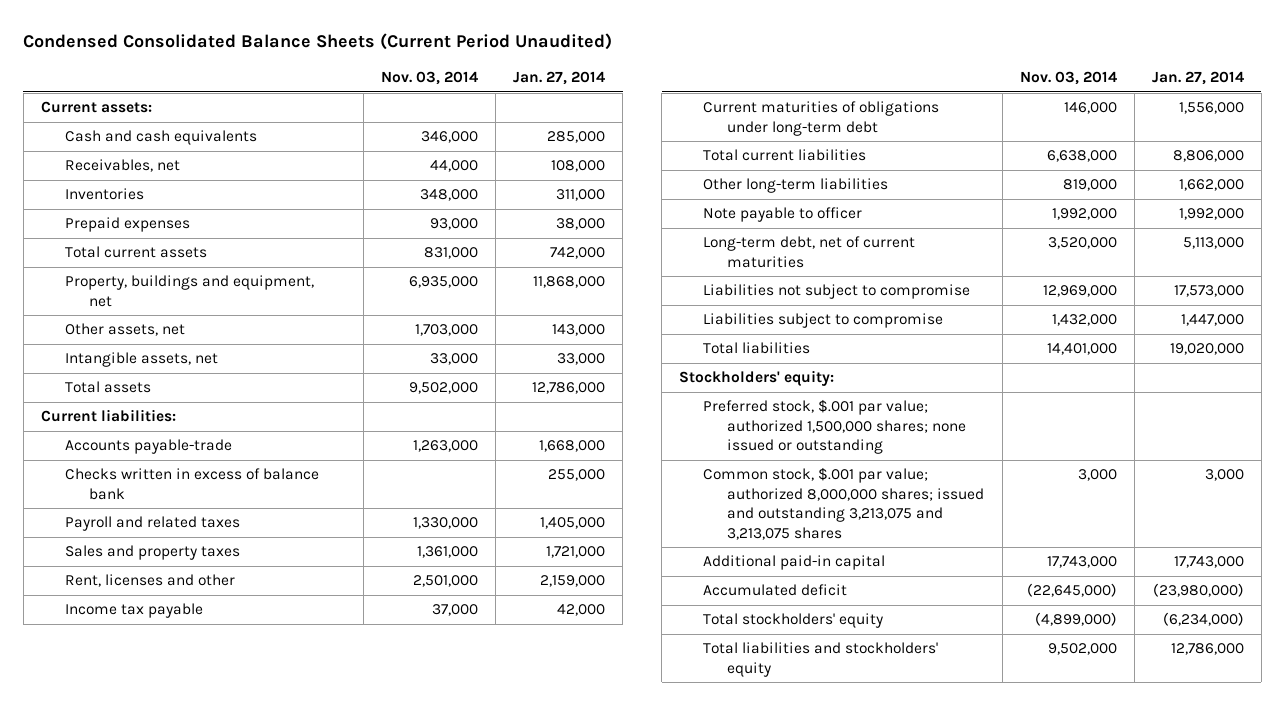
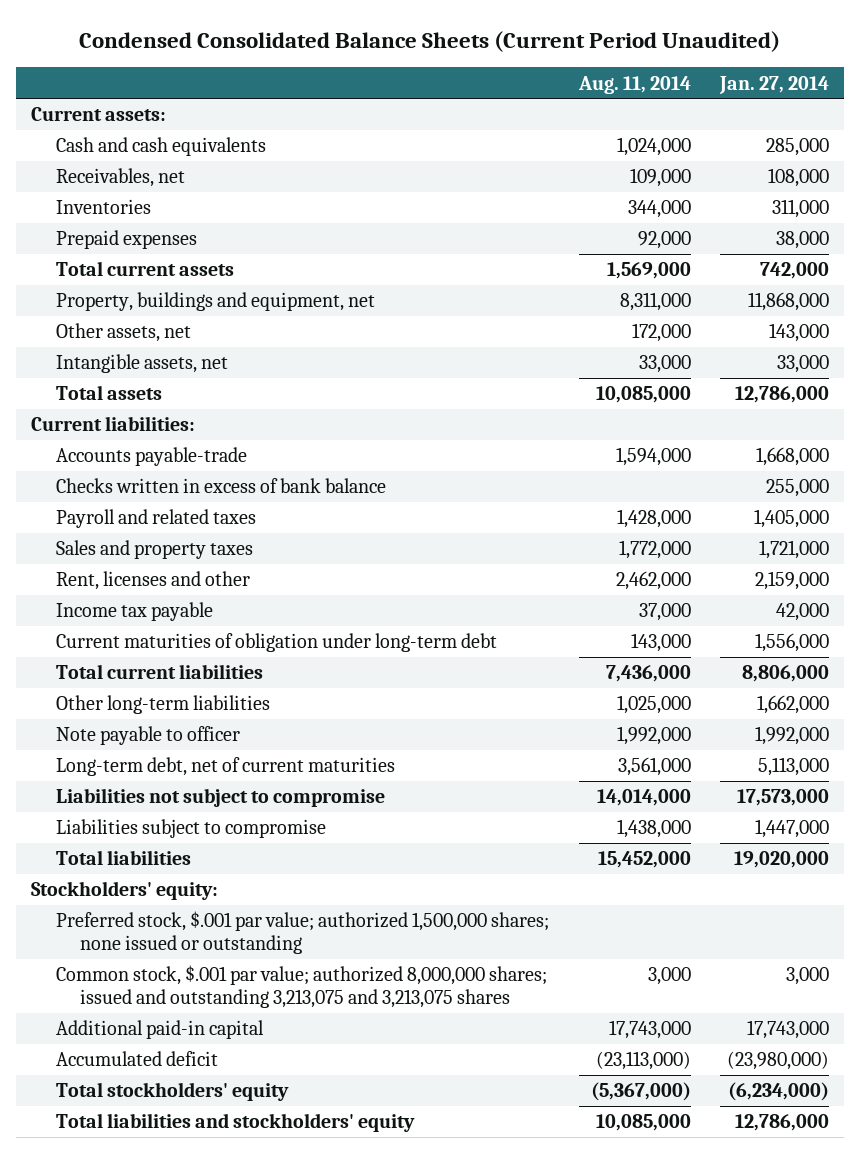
[381,71,479,86] Nov. 03, 2014 -> none
none -> [577,75,691,94] Aug. 11, 2014
[64,468,319,500] Checks written in excess of balance bank -> [55,478,386,494] Checks written in excess of bank balance
[703,101,940,136] Current maturities of obligations under long-term debt -> [55,633,497,653] Current maturities of obligation under long-term debt

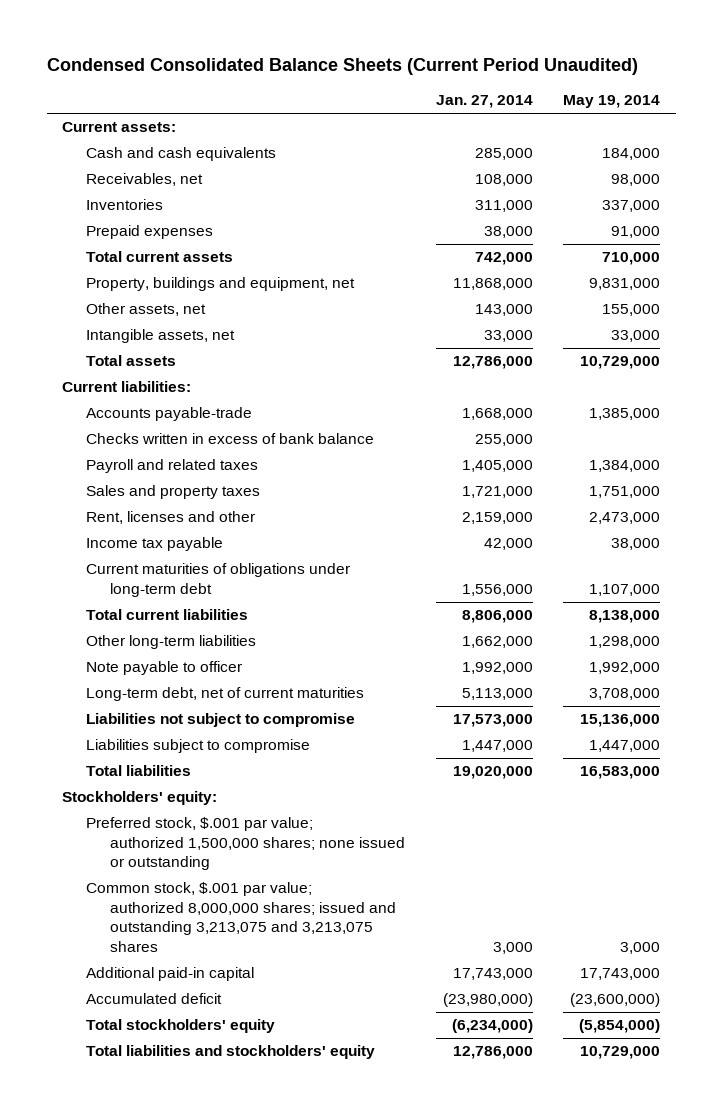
[577,75,691,94] Aug. 11, 2014 -> none
none -> [563,95,661,109] May 19, 2014
[55,633,497,653] Current maturities of obligation under long-term debt -> [86,563,351,597] Current maturities of obligations under long-term debt

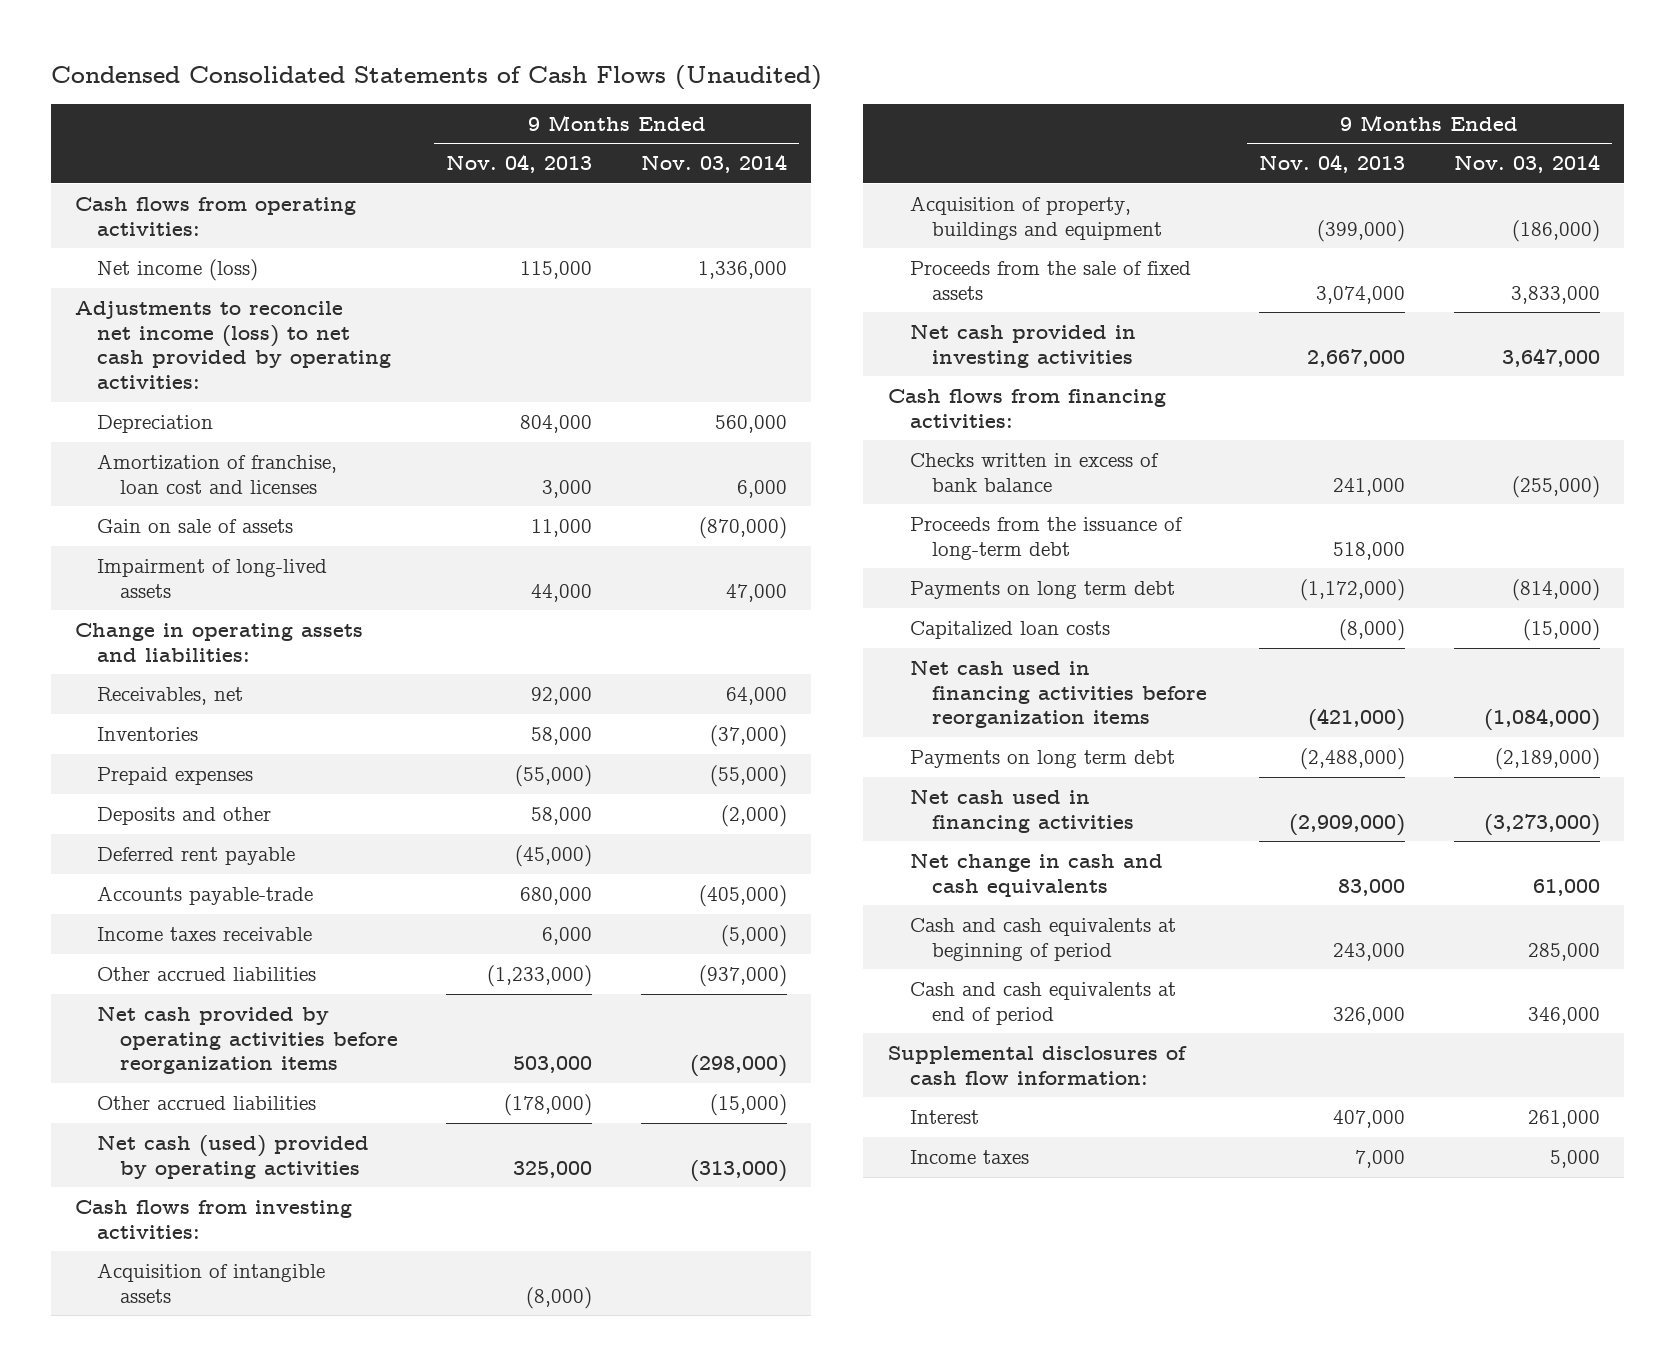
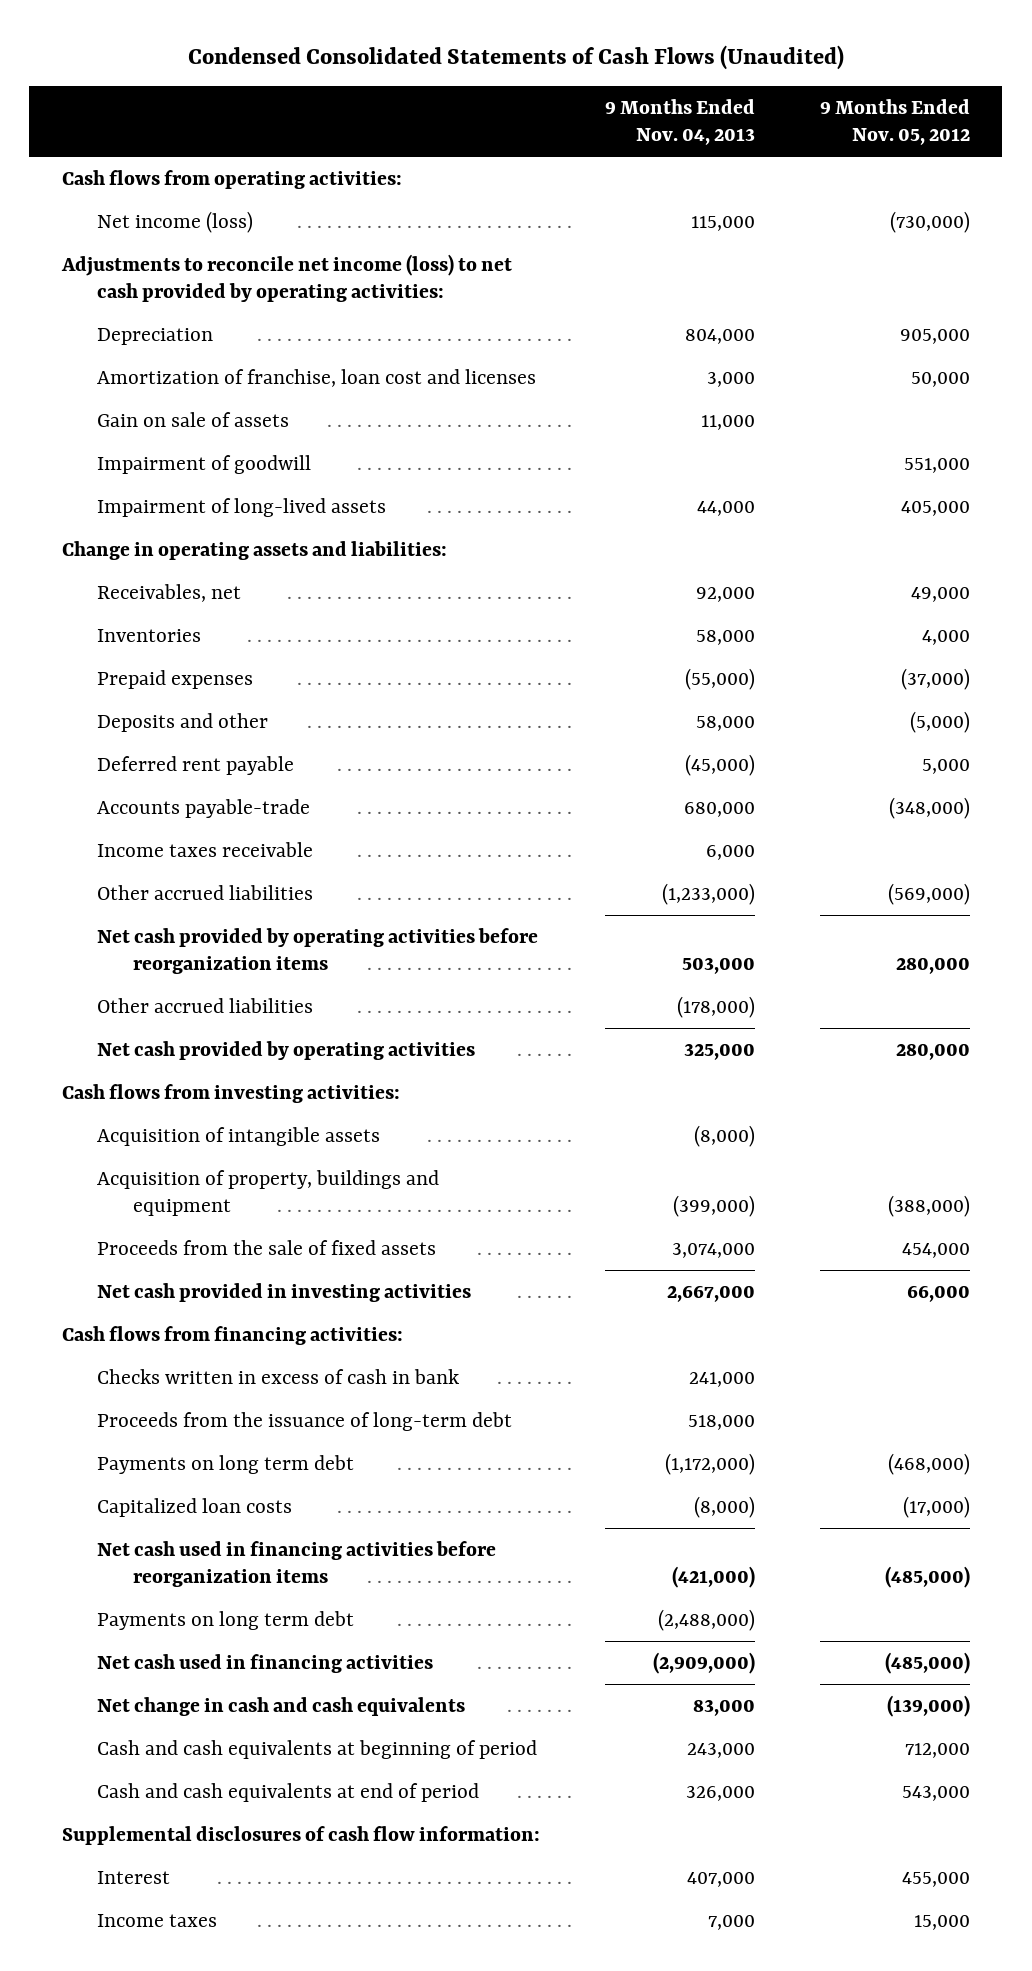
[641,154,788,174] Nov. 03, 2014 -> none
none -> [819,99,970,146] 9 Months Ended Nov. 05, 2012
none -> [97,454,312,474] Impairment of goodwill
[97,1135,370,1179] Net cash (used) provided by operating activities -> [97,1040,476,1060] Net cash provided by operating activities
[909,453,1159,492] Checks written in excess of bank balance -> [97,1368,460,1384] Checks written in excess of cash in bank

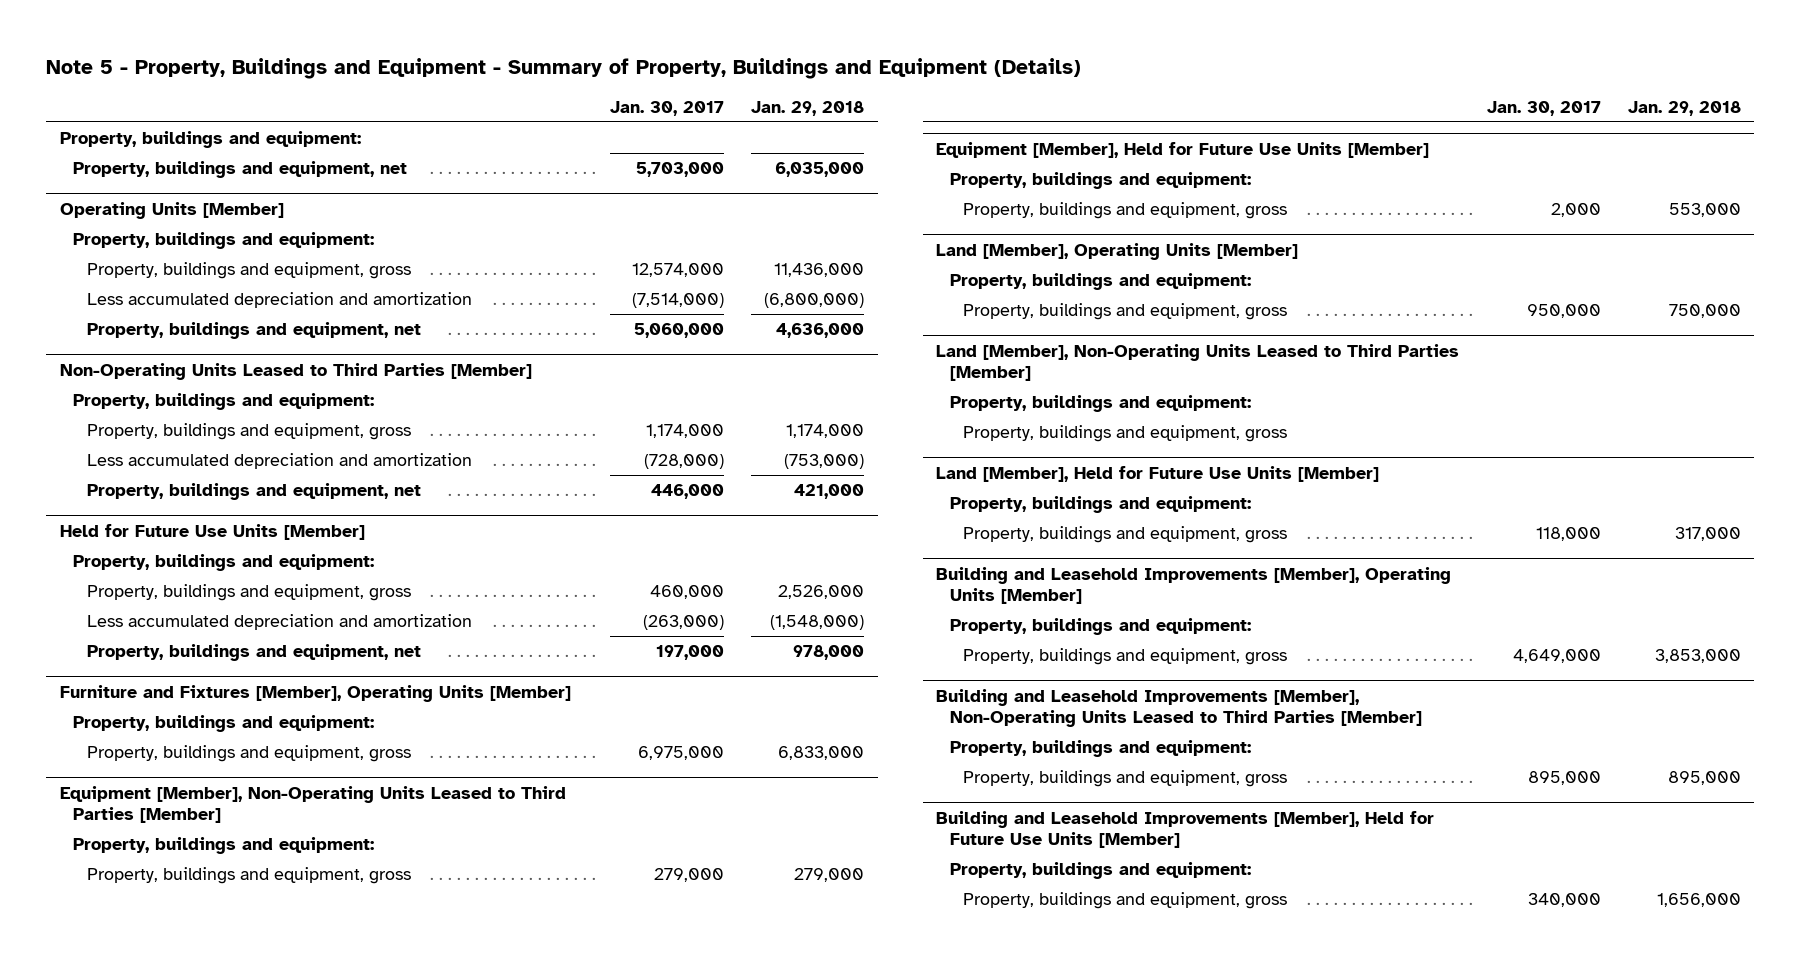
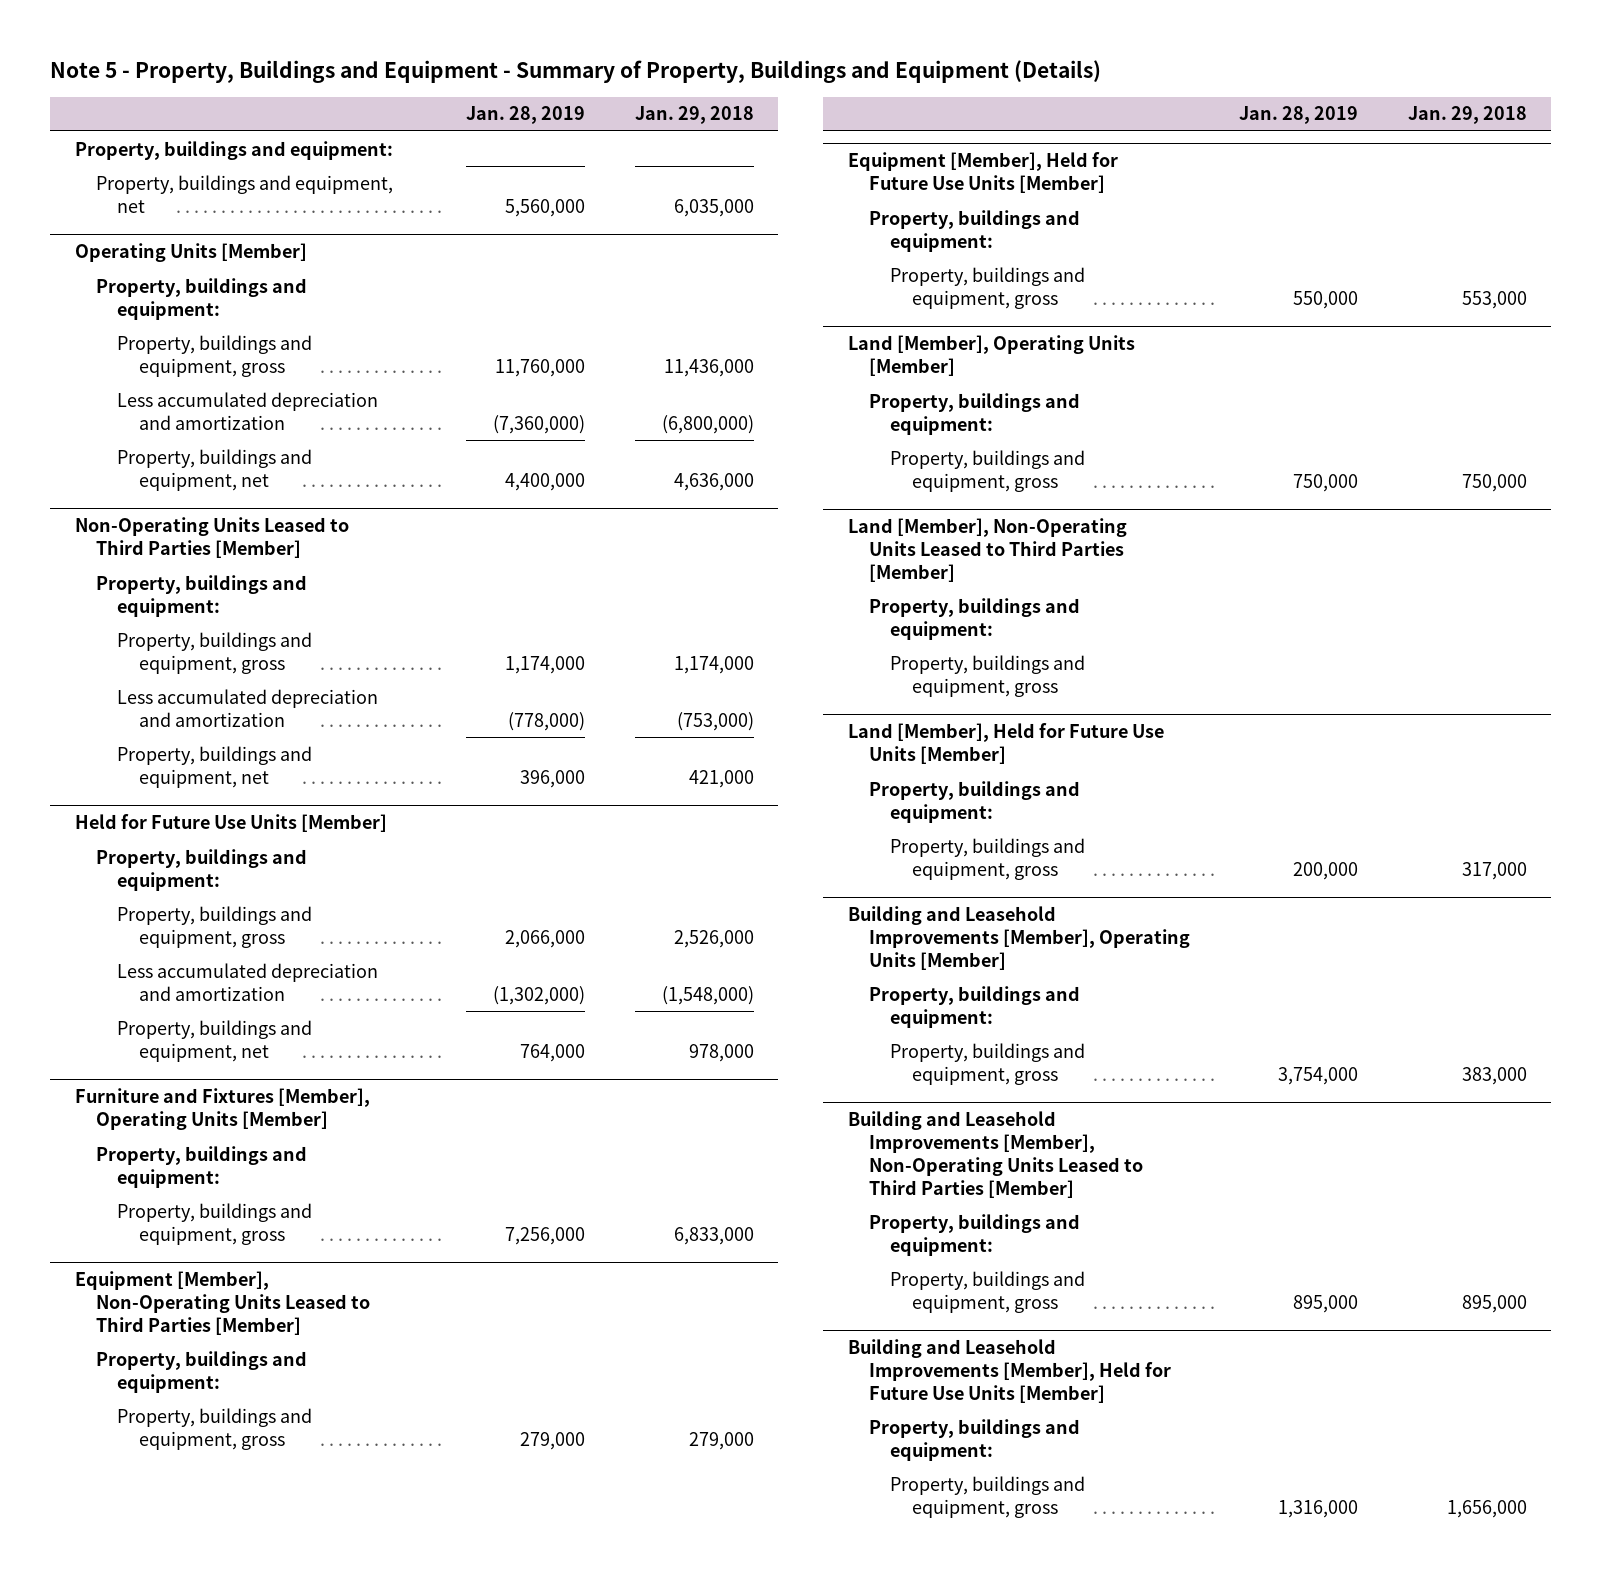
[610,101,725,117] Jan. 30, 2017 -> none
none -> [466,106,586,125] Jan. 28, 2019
[1654,649,1741,664] 3,853,000 -> [1461,1066,1527,1085] 383,000

